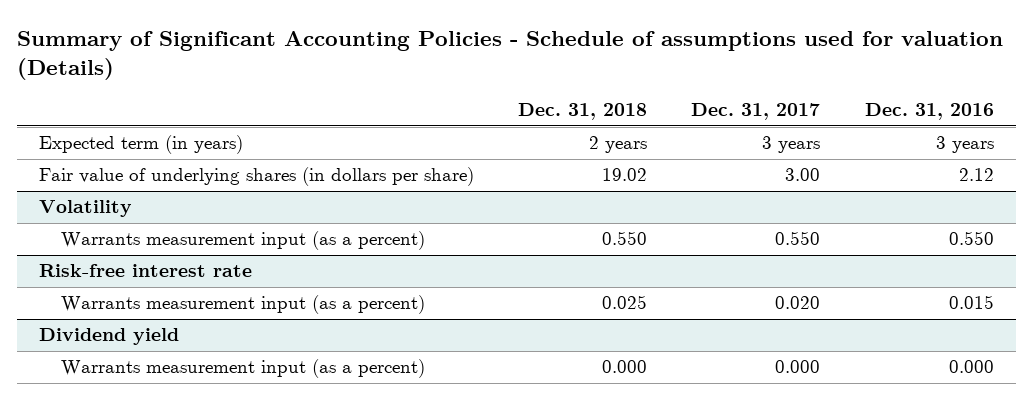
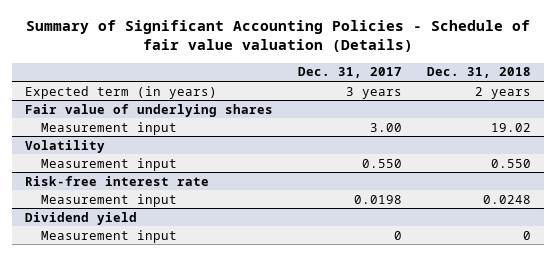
[16,30,1003,81] Summary of Significant Accounting Policies - Schedule of assumptions used for valuation (Details) -> [25,20,530,53] Summary of Significant Accounting Policies - Schedule of fair value valuation (Details)
[864,103,994,121] Dec. 31, 2016 -> none
none -> [24,103,273,117] Fair value of underlying shares
[38,167,474,187] Fair value of underlying shares (in dollars per share) -> [40,121,177,135] Measurement input
[60,231,425,251] Warrants measurement input (as a percent) -> [40,157,177,171] Measurement input
[60,295,425,315] Warrants measurement input (as a percent) -> [40,193,177,207] Measurement input
[601,295,647,310] 0.025 -> [483,194,532,204] 0.0248
[775,296,821,310] 0.020 -> [353,194,402,204] 0.0198
[60,359,425,379] Warrants measurement input (as a percent) -> [40,229,177,243] Measurement input
[601,360,647,374] 0.000 -> [523,230,532,240] 0
[775,360,821,374] 0.000 -> [393,230,402,240] 0

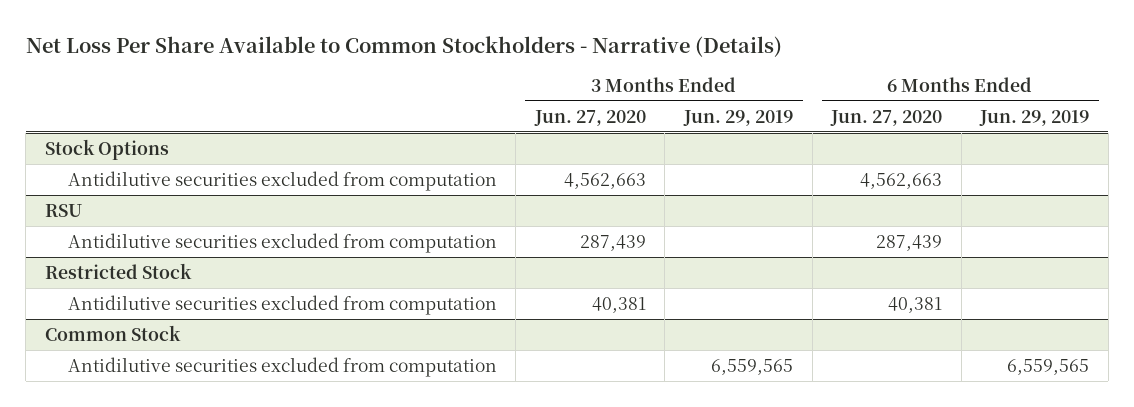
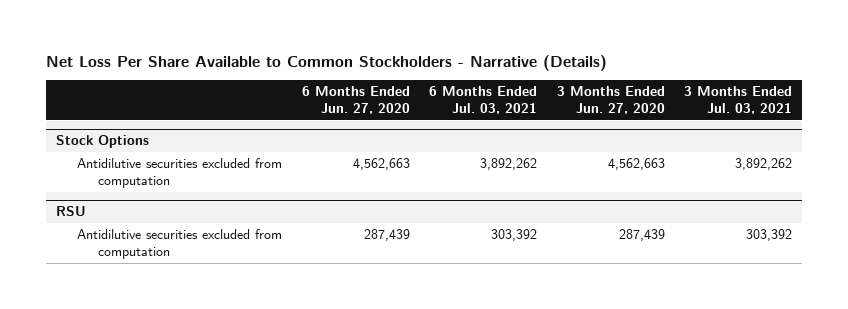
[682,109,793,126] Jun. 29, 2019 -> none
[979,109,1090,126] Jun. 29, 2019 -> none
none -> [429,86,538,115] 6 Months Ended Jul. 03, 2021
none -> [684,86,793,115] 3 Months Ended Jul. 03, 2021
[44,262,192,279] Restricted Stock -> none
[67,294,497,315] Antidilutive securities excluded from computation -> none
[44,324,181,341] Common Stock -> none
[67,356,497,377] Antidilutive securities excluded from computation -> none

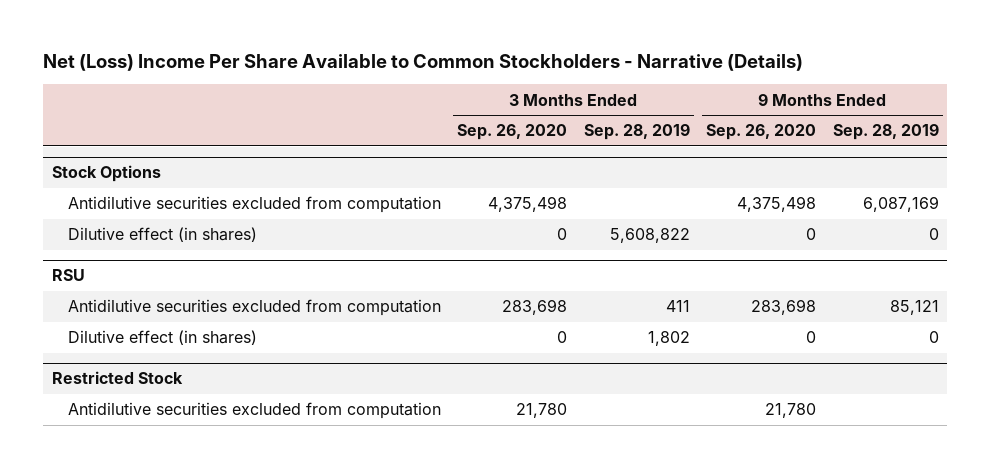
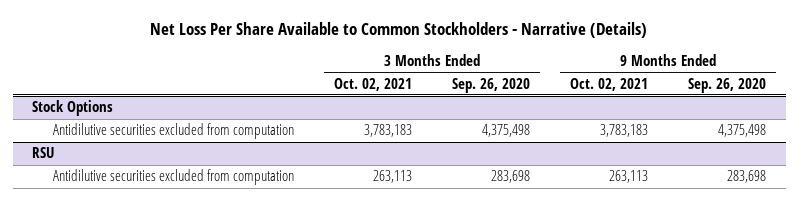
[43,54,804,72] Net (Loss) Income Per Share Available to Common Stockholders - Narrative (Details) -> [150,21,648,38] Net Loss Per Share Available to Common Stockholders - Narrative (Details)
[583,123,690,141] Sep. 28, 2019 -> none
[832,123,939,141] Sep. 28, 2019 -> none
none -> [334,77,413,91] Oct. 02, 2021
none -> [570,77,649,91] Oct. 02, 2021
[67,227,257,243] Dilutive effect (in shares) -> none
[67,330,257,346] Dilutive effect (in shares) -> none
[51,371,183,385] Restricted Stock -> none
[67,402,441,420] Antidilutive securities excluded from computation -> none

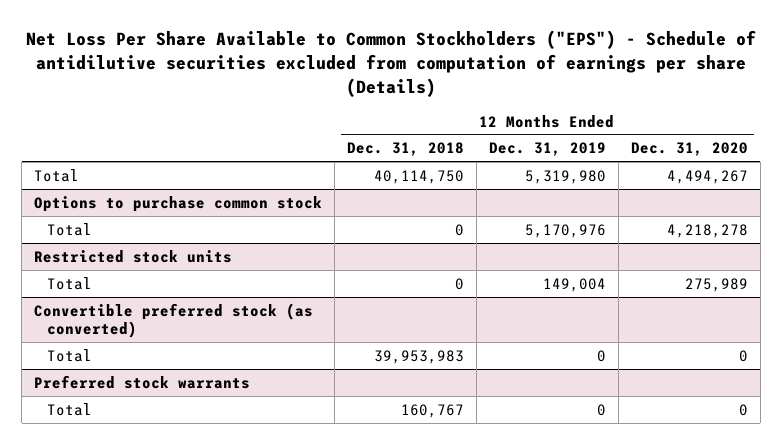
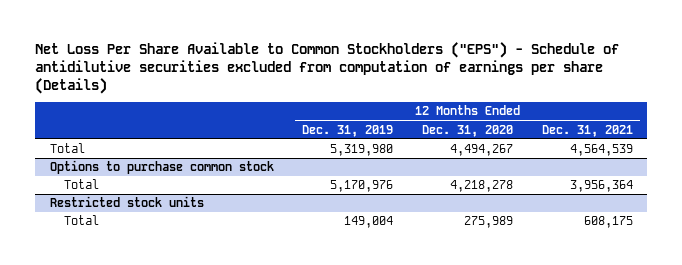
[347,142,465,157] Dec. 31, 2018 -> none
none -> [541,124,633,137] Dec. 31, 2021
[34,302,314,338] Convertible preferred stock (as converted) -> none
[47,348,93,362] Total -> none
[34,374,251,389] Preferred stock warrants -> none
[47,402,93,416] Total -> none

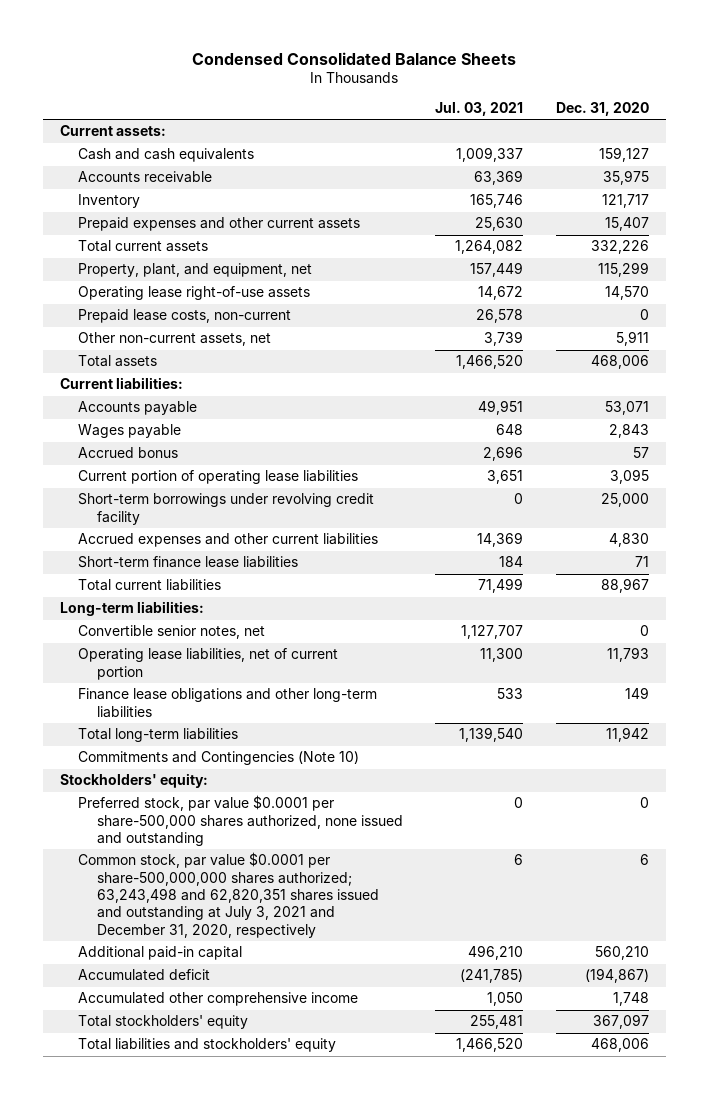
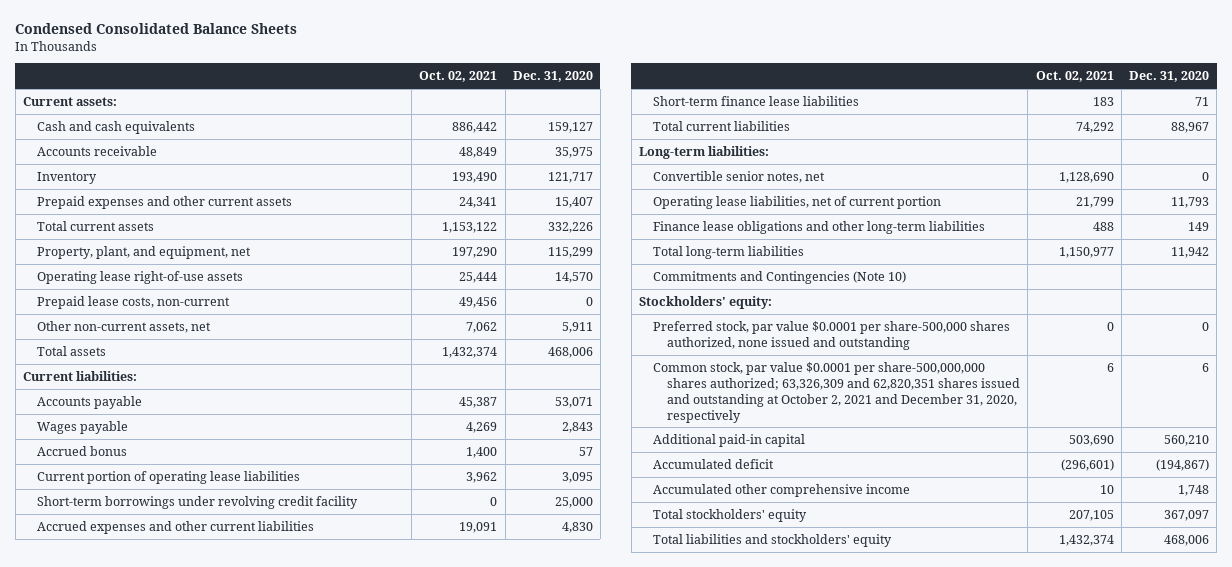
[435,102,524,117] Jul. 03, 2021 -> none
none -> [419,71,498,83] Oct. 02, 2021
[78,852,379,938] Common stock, par value $0.0001 per share-500,000,000 shares authorized; 63,243,498 and 62,820,351 shares issued and outstanding at July 3, 2021 and December 31, 2020, respectively -> [653,361,1021,423] Common stock, par value $0.0001 per share-500,000,000 shares authorized; 63,326,309 and 62,820,351 shares issued and outstanding at October 2, 2021 and December 31, 2020, respectively

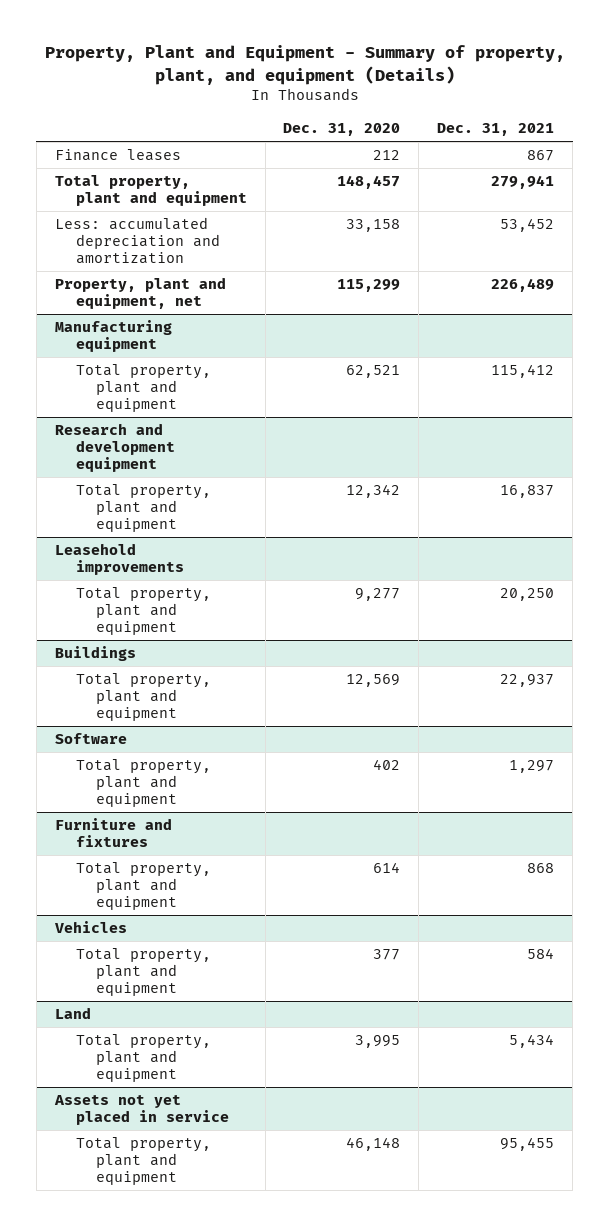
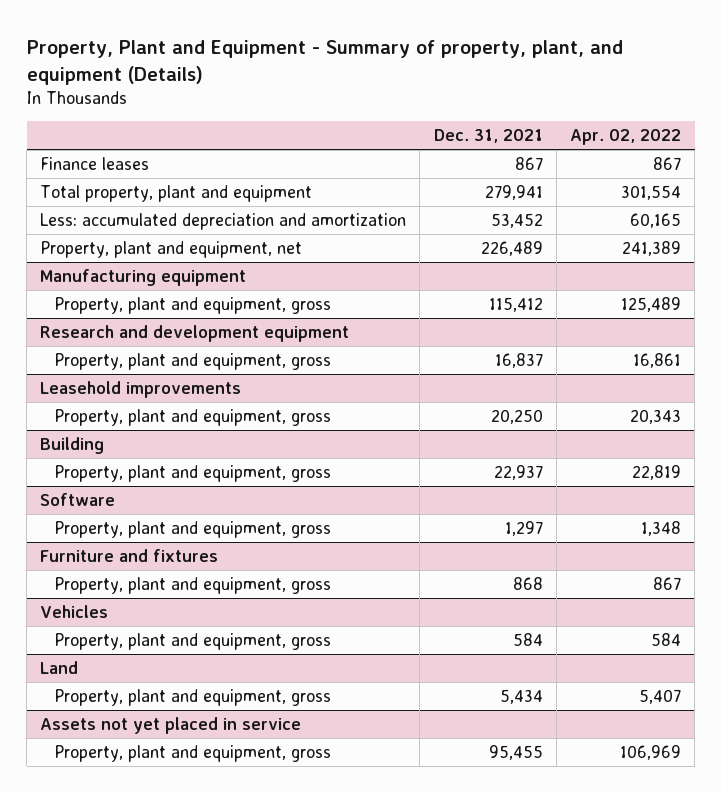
[283,123,401,137] Dec. 31, 2020 -> none
none -> [570,129,682,146] Apr. 02, 2022
[75,364,211,412] Total property, plant and equipment -> [54,296,332,314] Property, plant and equipment, gross
[75,484,211,532] Total property, plant and equipment -> [54,352,332,370] Property, plant and equipment, gross
[75,587,211,635] Total property, plant and equipment -> [54,408,332,426] Property, plant and equipment, gross
[54,646,136,662] Buildings -> [40,436,105,454] Building
[75,673,211,721] Total property, plant and equipment -> [54,464,332,482] Property, plant and equipment, gross
[75,759,211,807] Total property, plant and equipment -> [54,520,332,538] Property, plant and equipment, gross
[75,862,211,910] Total property, plant and equipment -> [54,576,332,594] Property, plant and equipment, gross
[75,948,211,996] Total property, plant and equipment -> [54,632,332,650] Property, plant and equipment, gross
[75,1034,211,1082] Total property, plant and equipment -> [54,688,332,706] Property, plant and equipment, gross
[75,1137,211,1185] Total property, plant and equipment -> [54,744,332,762] Property, plant and equipment, gross

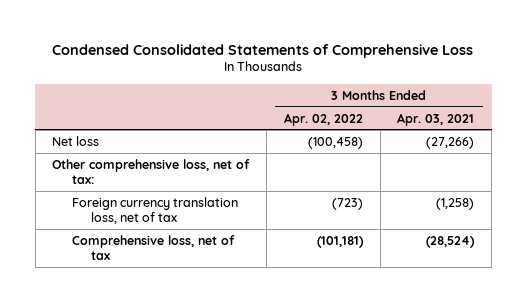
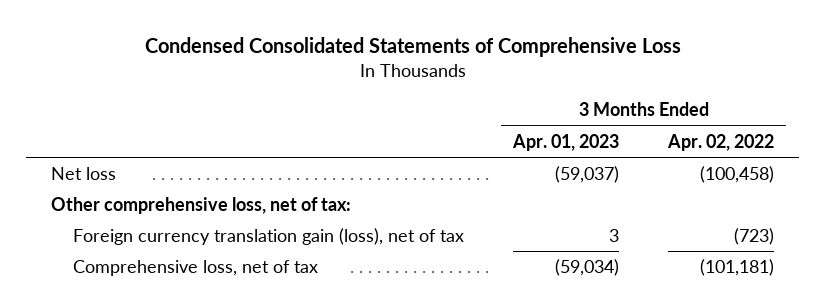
[397,112,475,126] Apr. 03, 2021 -> none
none -> [512,133,620,151] Apr. 01, 2023
[71,196,238,224] Foreign currency translation loss, net of tax -> [73,228,465,246] Foreign currency translation gain (loss), net of tax

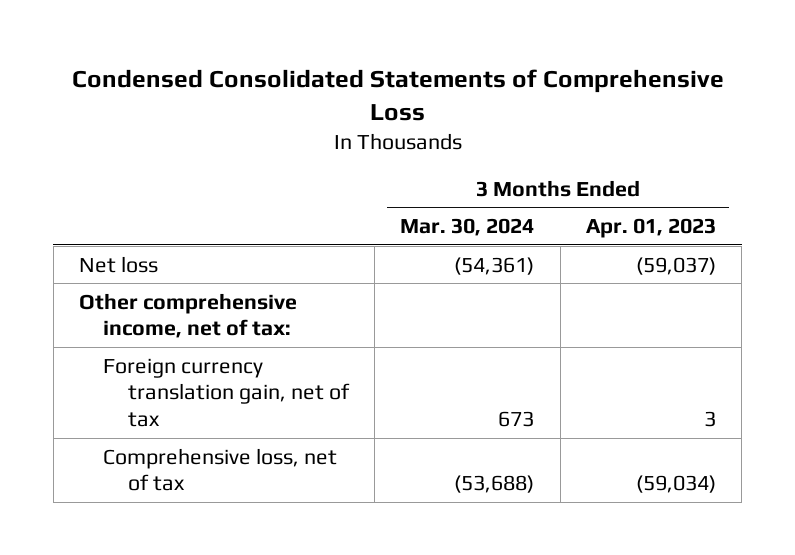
[667,133,775,151] Apr. 02, 2022 -> none
none -> [400,217,535,236] Mar. 30, 2024
[50,197,351,215] Other comprehensive loss, net of tax: -> [79,292,298,339] Other comprehensive income, net of tax:
[73,228,465,246] Foreign currency translation gain (loss), net of tax -> [103,357,350,428] Foreign currency translation gain, net of tax

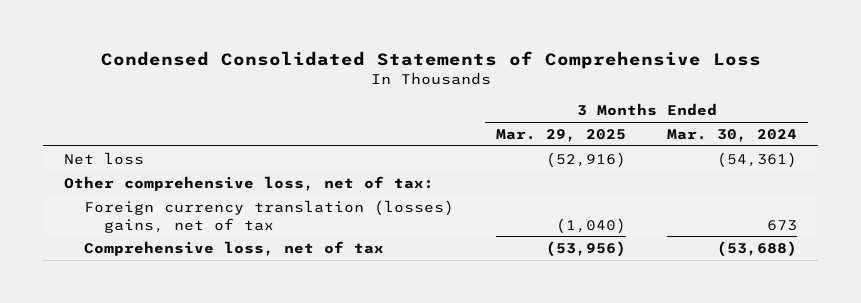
[585,217,716,238] Apr. 01, 2023 -> none
none -> [495,128,626,142] Mar. 29, 2025
[79,292,298,339] Other comprehensive income, net of tax: -> [63,175,434,191] Other comprehensive loss, net of tax:
[103,357,350,428] Foreign currency translation gain, net of tax -> [84,199,455,233] Foreign currency translation (losses) gains, net of tax

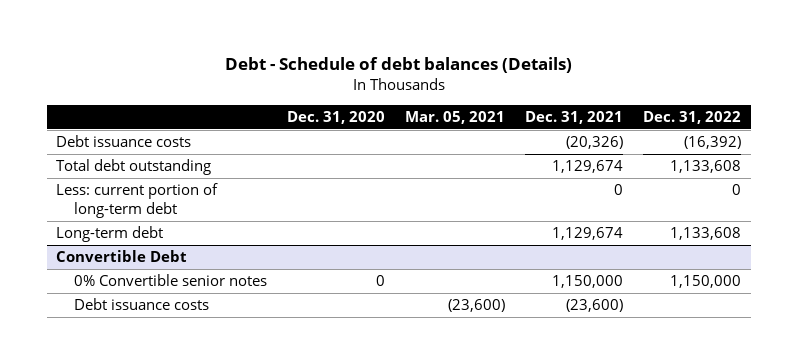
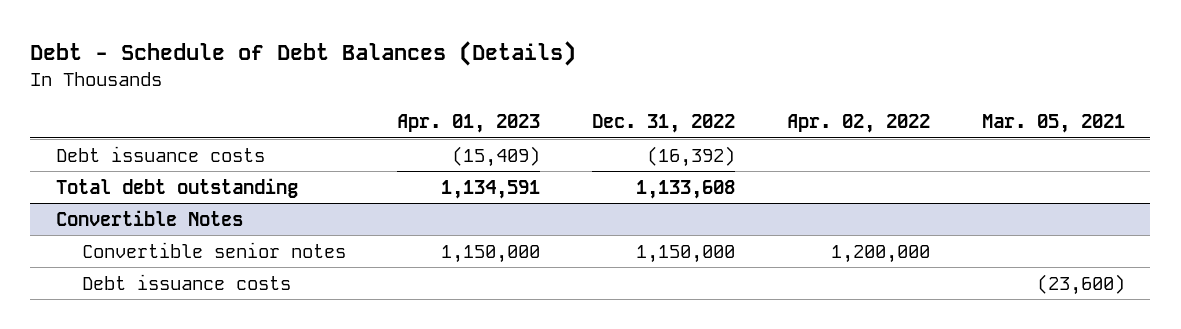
[224,56,572,73] Debt - Schedule of debt balances (Details) -> [30,41,577,67] Debt - Schedule of Debt Balances (Details)
[287,111,386,125] Dec. 31, 2020 -> none
[524,111,623,125] Dec. 31, 2021 -> none
none -> [397,114,541,134] Apr. 01, 2023
none -> [786,114,930,134] Apr. 02, 2022
[56,183,219,219] Less: current portion of long-term debt -> none
[56,226,164,243] Long-term debt -> none
[56,250,188,263] Convertible Debt -> [56,209,244,226] Convertible Notes
[74,274,268,287] 0% Convertible senior notes -> [81,241,346,258] Convertible senior notes

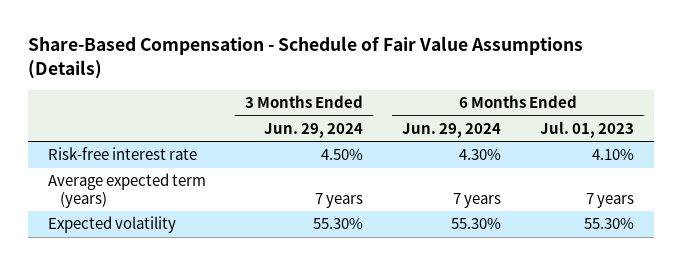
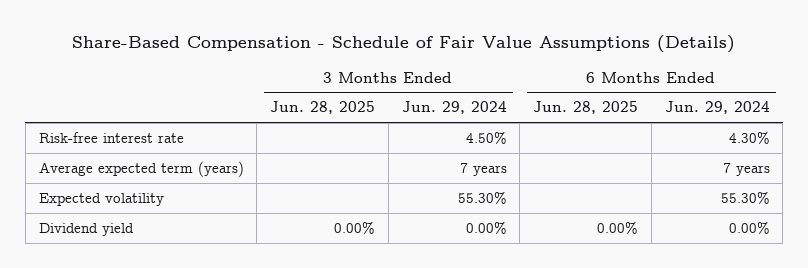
[540,120,635,138] Jul. 01, 2023 -> none
none -> [270,101,376,115] Jun. 28, 2025
none -> [533,101,639,115] Jun. 28, 2025
none -> [38,222,134,236] Dividend yield

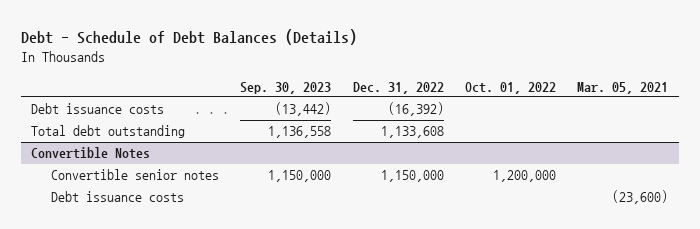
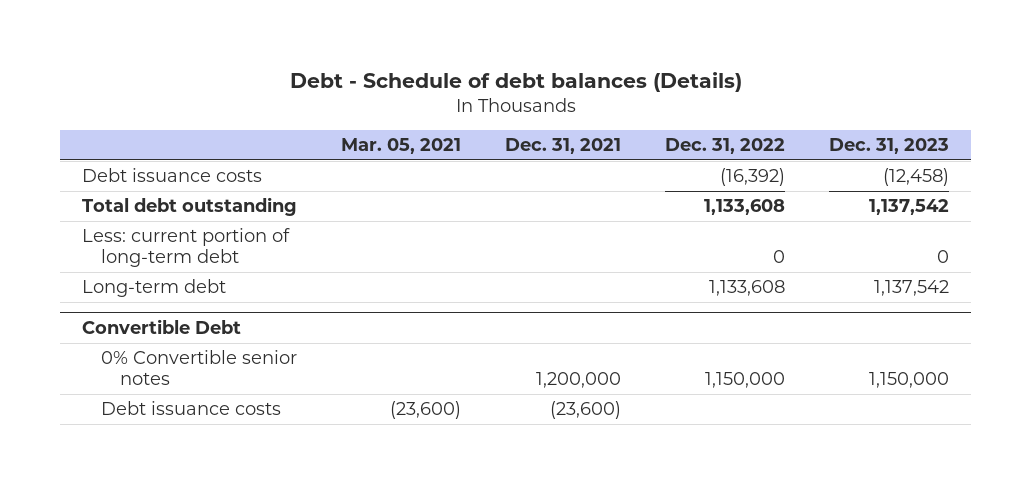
[20,29,357,46] Debt - Schedule of Debt Balances (Details) -> [289,71,742,92] Debt - Schedule of debt balances (Details)
[240,81,332,94] Sep. 30, 2023 -> none
[465,81,557,94] Oct. 01, 2022 -> none
none -> [505,137,622,154] Dec. 31, 2021
none -> [828,137,949,154] Dec. 31, 2023
none -> [82,228,291,268] Less: current portion of long-term debt
none -> [82,279,227,298] Long-term debt
[31,147,151,160] Convertible Notes -> [82,318,242,334] Convertible Debt
[50,169,219,181] Convertible senior notes -> [101,350,298,386] 0% Convertible senior notes

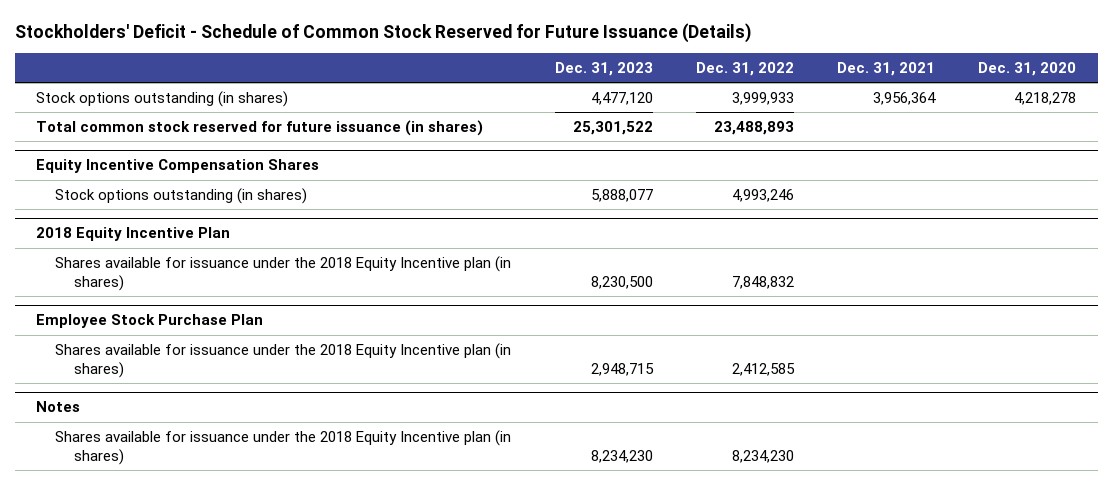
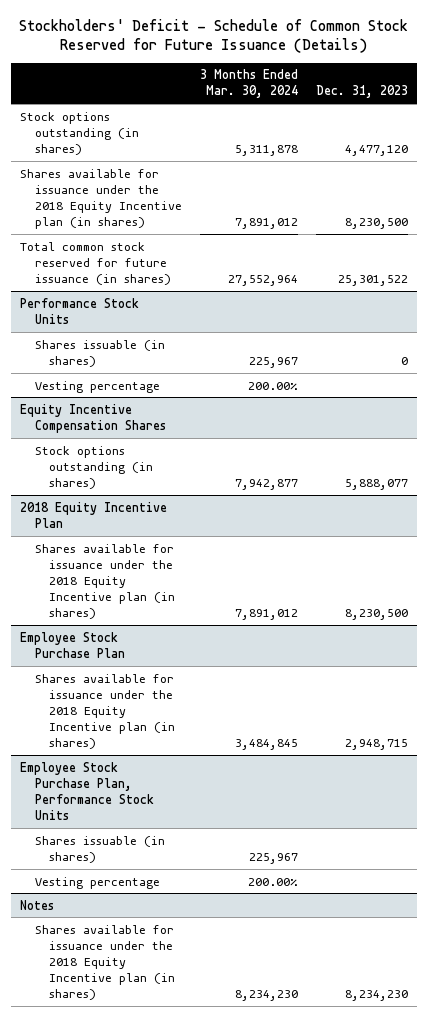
[695,62,794,77] Dec. 31, 2022 -> none
[837,62,936,77] Dec. 31, 2021 -> none
[978,62,1077,77] Dec. 31, 2020 -> none
none -> [199,69,298,99] 3 Months Ended Mar. 30, 2024
none -> [20,168,182,230] Shares available for issuance under the 2018 Equity Incentive plan (in shares)
none -> [20,297,140,324] Performance Stock Units
none -> [34,339,165,367] Shares issuable (in shares)
none -> [34,380,160,393] Vesting percentage
none -> [20,761,154,821] Employee Stock Purchase Plan, Performance Stock Units
none -> [34,835,165,863] Shares issuable (in shares)
none -> [34,876,160,889] Vesting percentage

